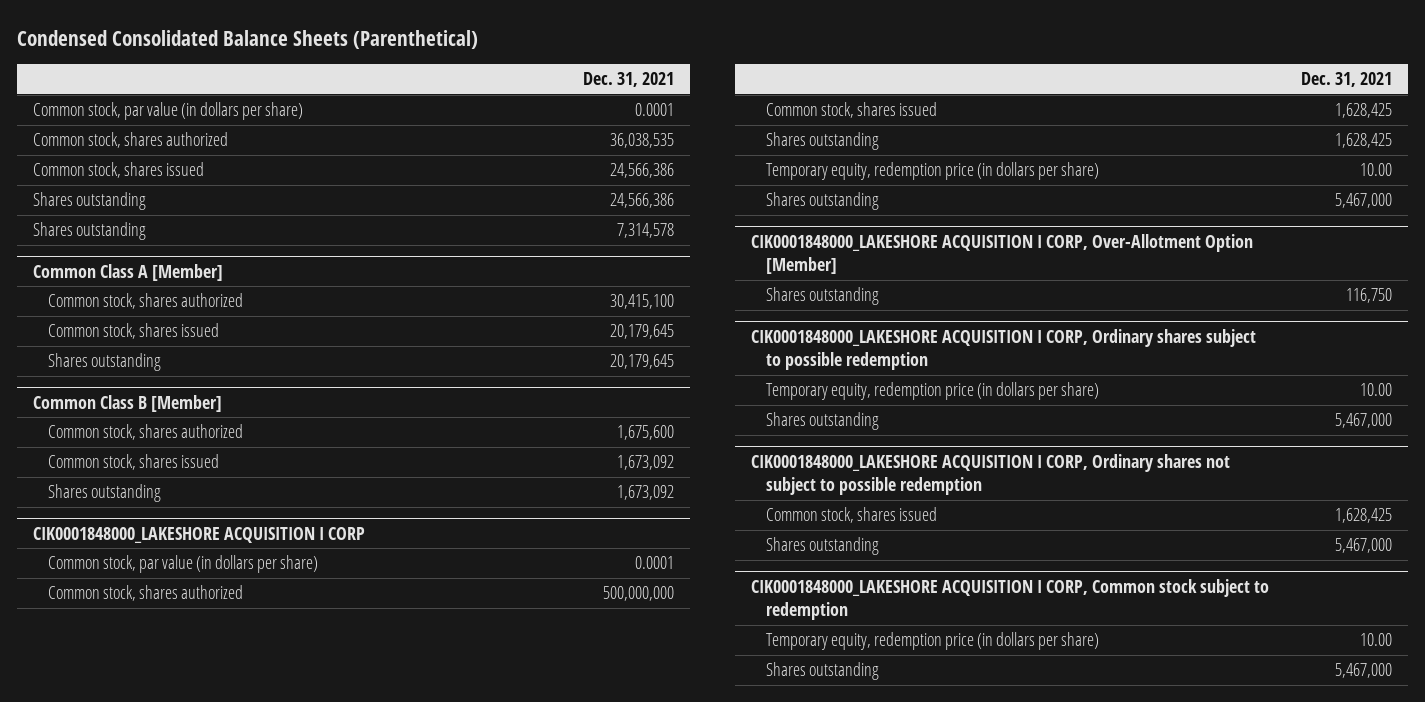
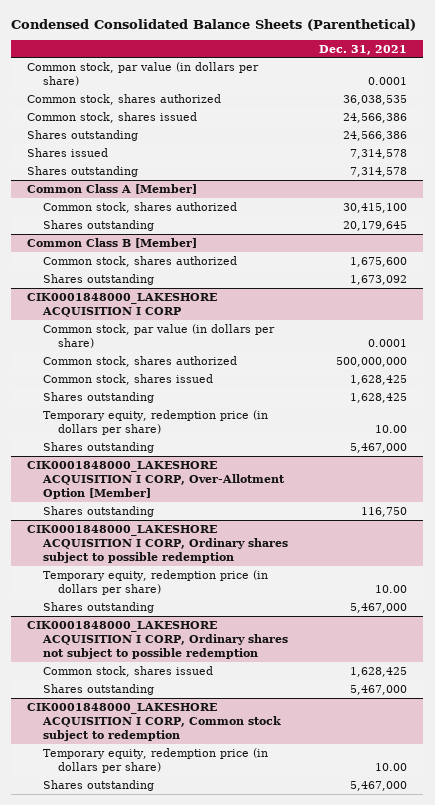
none -> [27,147,109,157] Shares issued
[48,323,220,340] Common stock, shares issued -> none
[48,454,220,471] Common stock, shares issued -> none

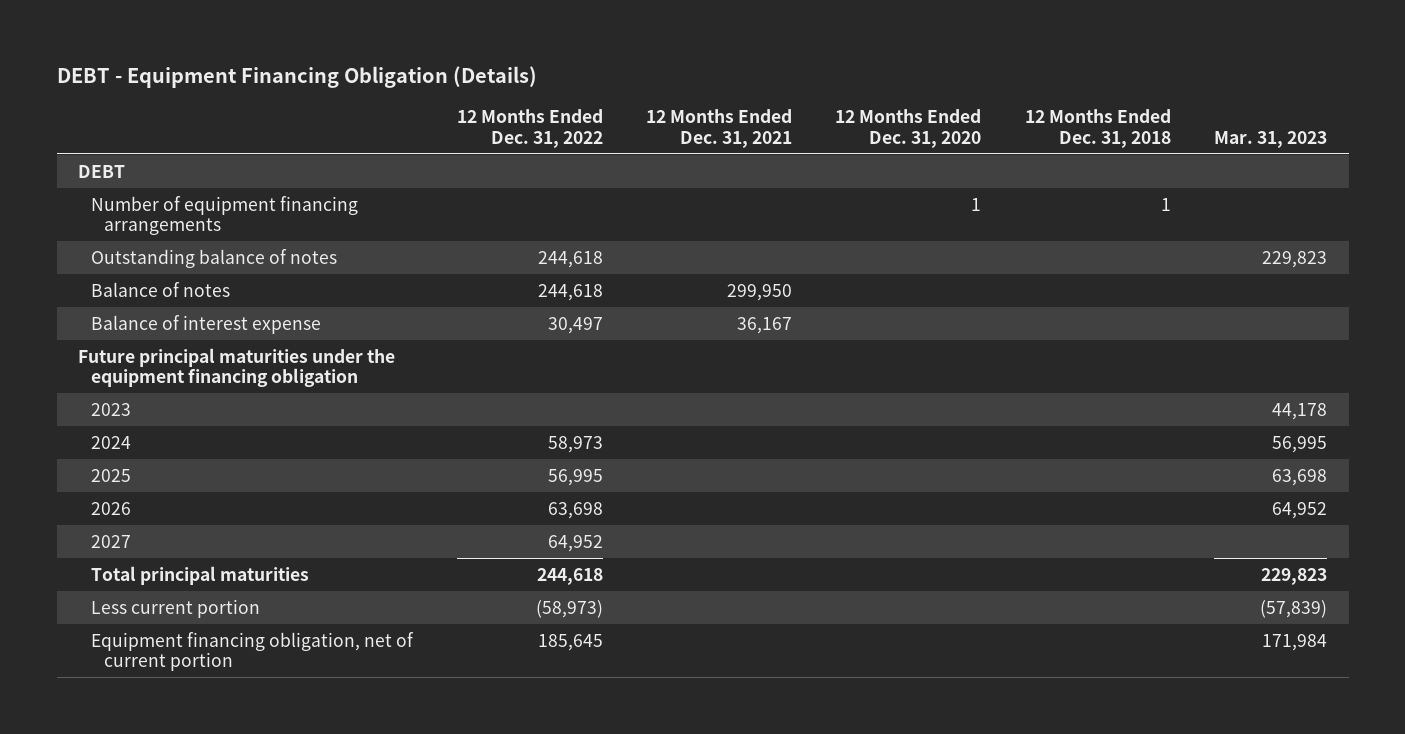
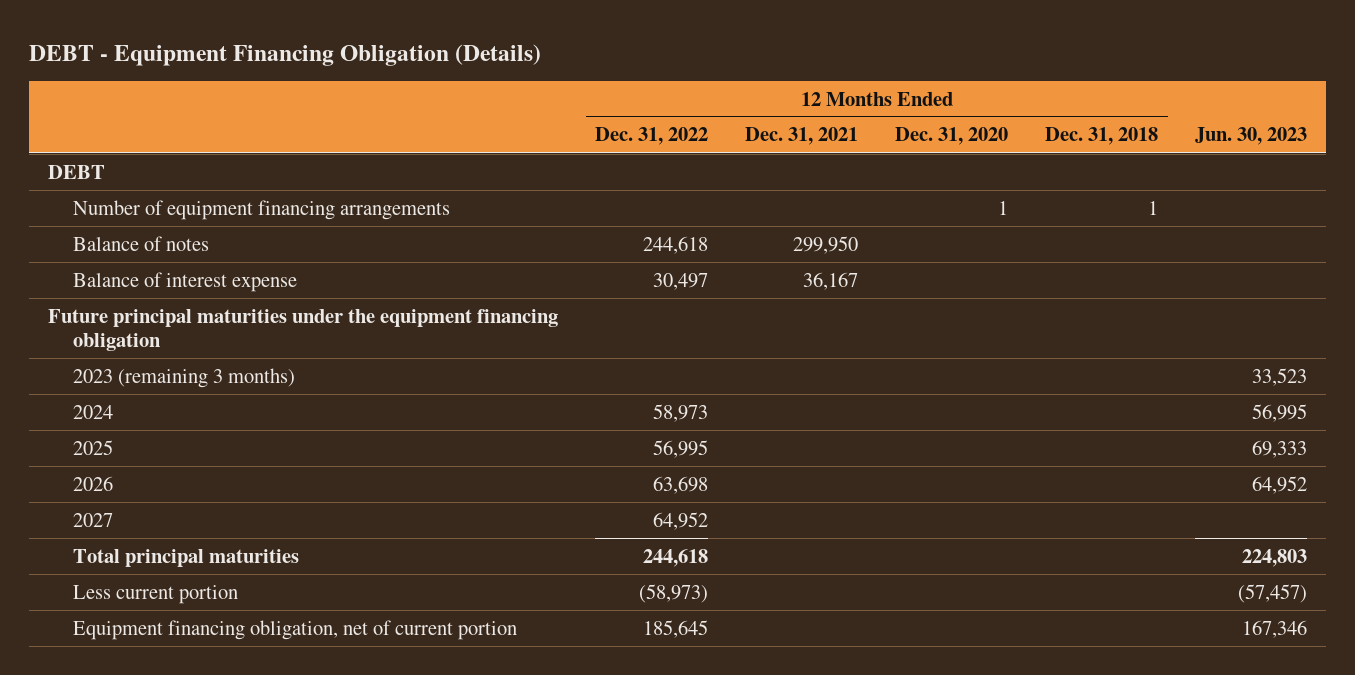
[1214,130,1328,148] Mar. 31, 2023 -> none
none -> [1195,127,1308,146] Jun. 30, 2023
[91,248,338,268] Outstanding balance of notes -> none
[91,402,132,416] 2023 -> [72,367,295,388] 2023 (remaining 3 months)

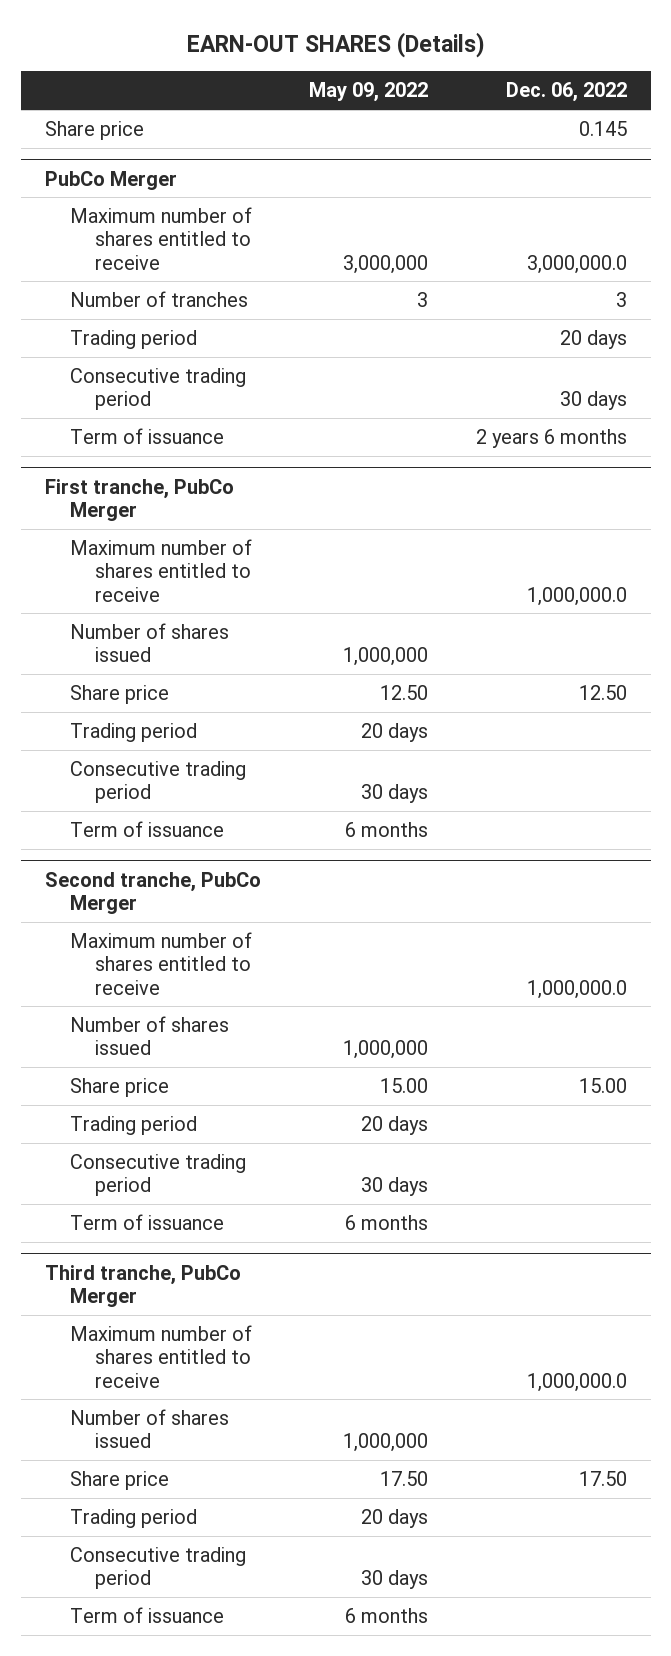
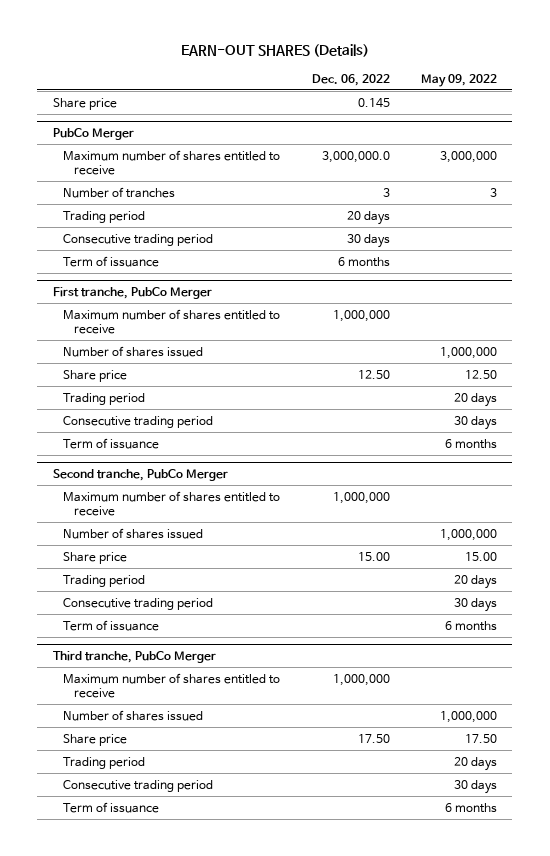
[475,428,627,448] 2 years 6 months -> [337,256,390,267] 6 months
[526,586,627,606] 1,000,000.0 -> [332,309,390,322] 1,000,000
[526,979,627,999] 1,000,000.0 -> [332,491,390,504] 1,000,000
[526,1372,627,1392] 1,000,000.0 -> [332,673,390,686] 1,000,000

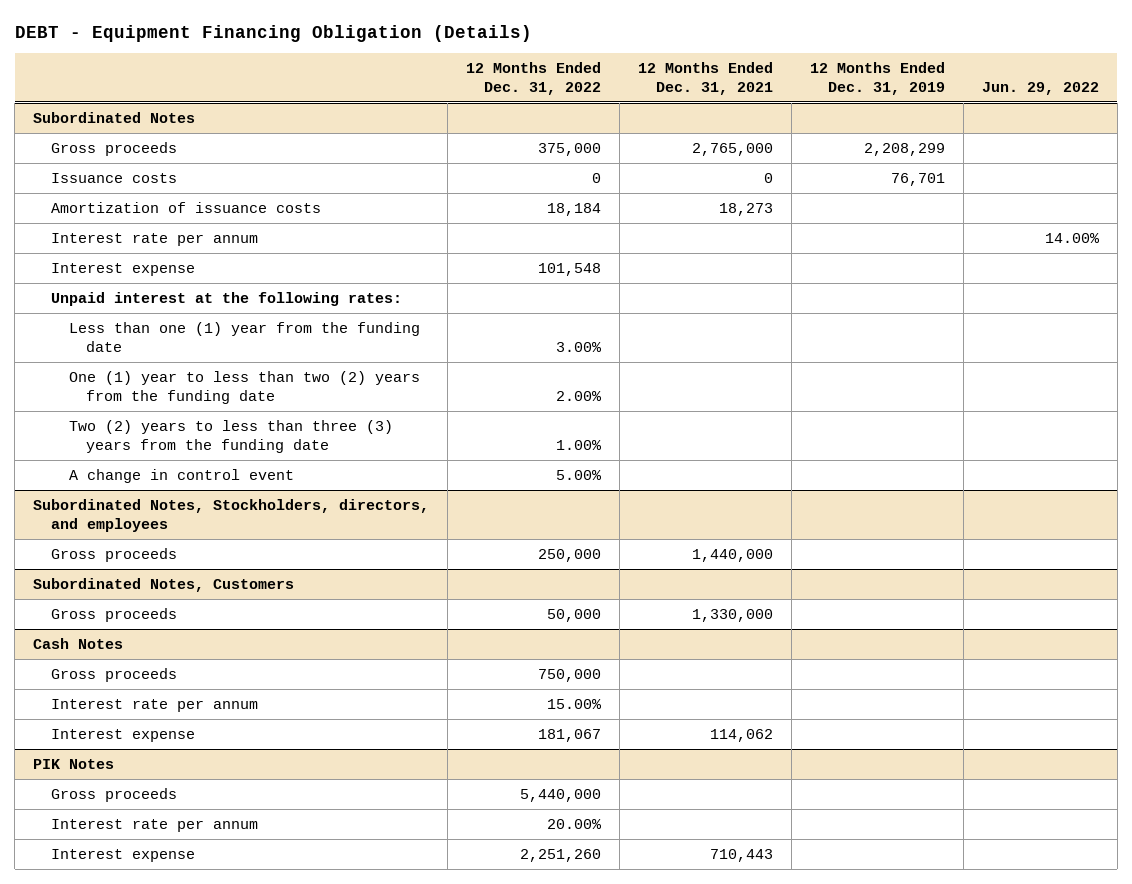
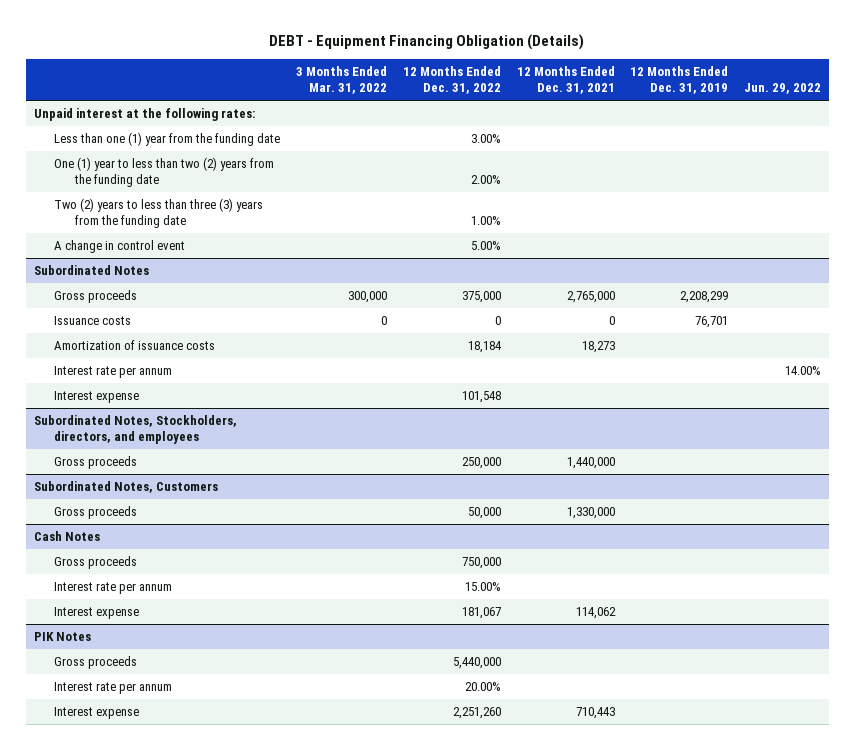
none -> [296,66,388,95] 3 Months Ended Mar. 31, 2022
none -> [33,108,255,122] Unpaid interest at the following rates:
none -> [54,132,281,147] Less than one (1) year from the funding date
none -> [54,157,275,188] One (1) year to less than two (2) years from the funding date
none -> [54,198,264,229] Two (2) years to less than three (3) years from the funding date
none -> [54,240,186,254] A change in control event
[50,291,402,306] Unpaid interest at the following rates: -> none
[68,321,420,352] Less than one (1) year from the funding date -> none
[68,370,420,404] One (1) year to less than two (2) years from the funding date -> none
[68,419,393,453] Two (2) years to less than three (3) years from the funding date -> none
[68,468,294,483] A change in control event -> none

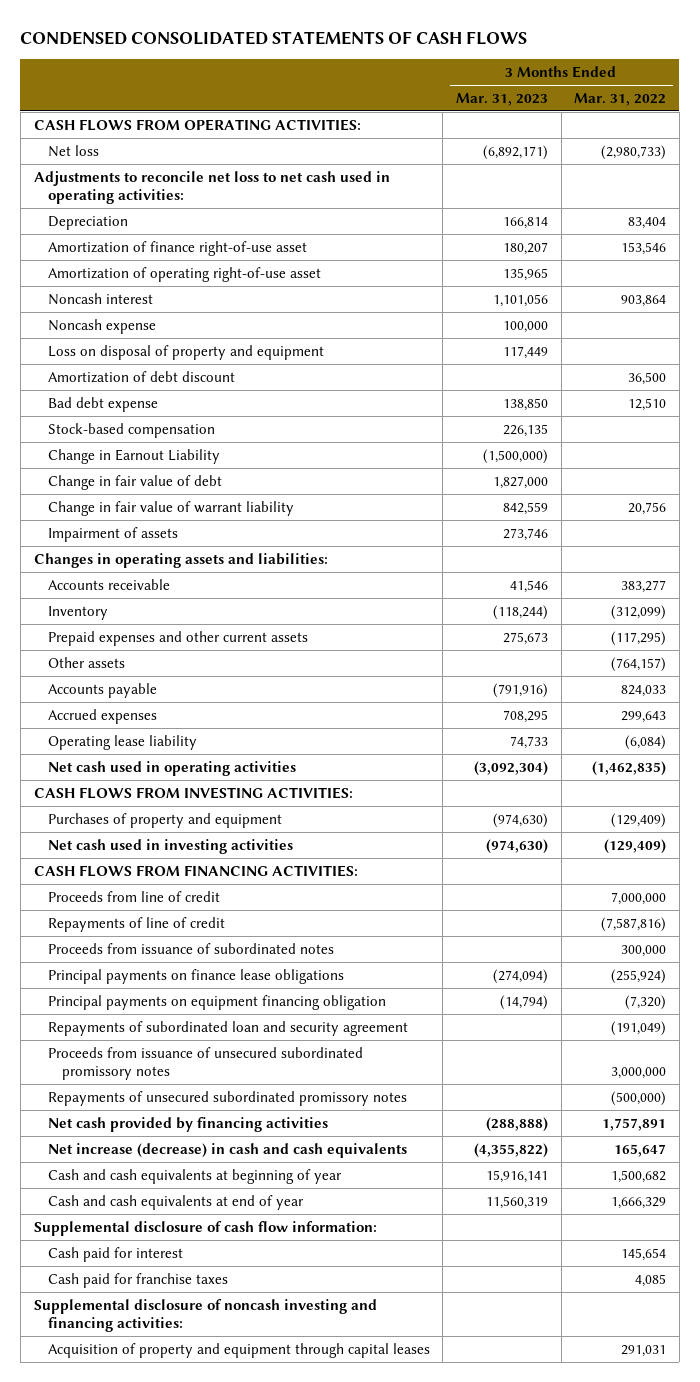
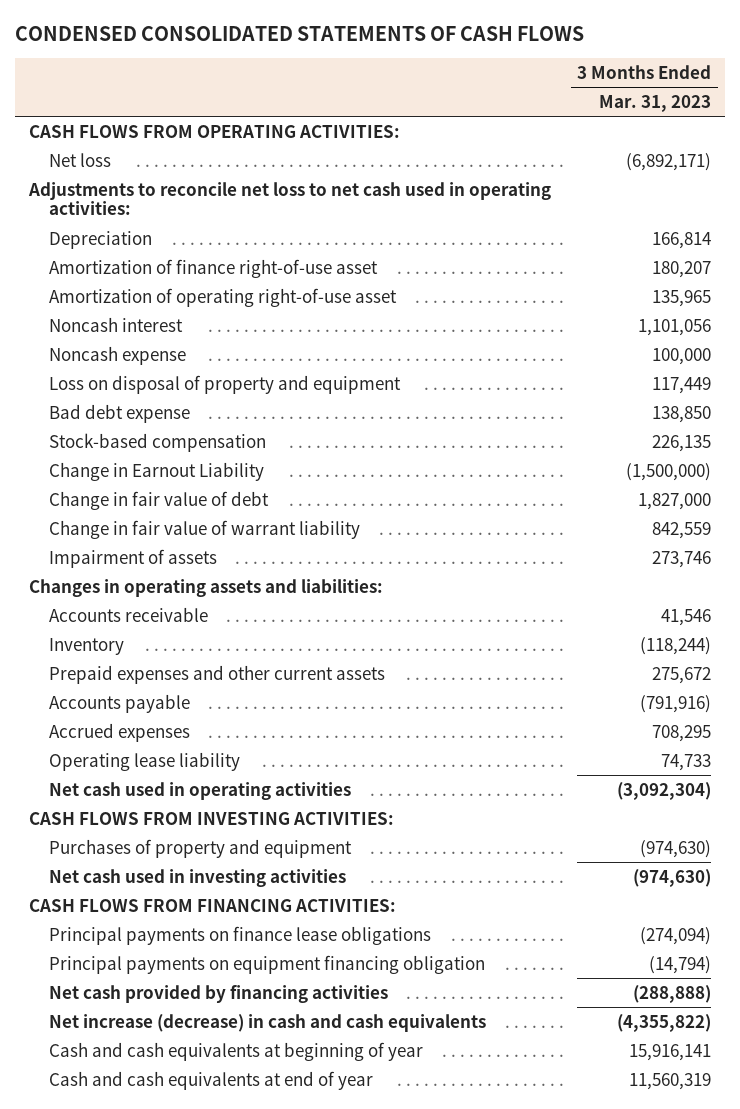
[574,92,667,106] Mar. 31, 2022 -> none
[47,370,235,383] Amortization of debt discount -> none
[47,656,125,668] Other assets -> none
[503,631,549,645] 275,673 -> [652,666,712,684] 275,672
[47,890,220,902] Proceeds from line of credit -> none
[47,916,225,932] Repayments of line of credit -> none
[47,942,334,954] Proceeds from issuance of subordinated notes -> none
[47,1020,408,1036] Repayments of subordinated loan and security agreement -> none
[47,1046,363,1081] Proceeds from issuance of unsecured subordinated promissory notes -> none
[47,1090,407,1106] Repayments of unsecured subordinated promissory notes -> none
[33,1220,377,1236] Supplemental disclosure of cash flow information: -> none
[47,1246,183,1262] Cash paid for interest -> none
[47,1272,228,1288] Cash paid for franchise taxes -> none
[33,1298,377,1333] Supplemental disclosure of noncash investing and financing activities: -> none
[47,1342,430,1358] Acquisition of property and equipment through capital leases -> none

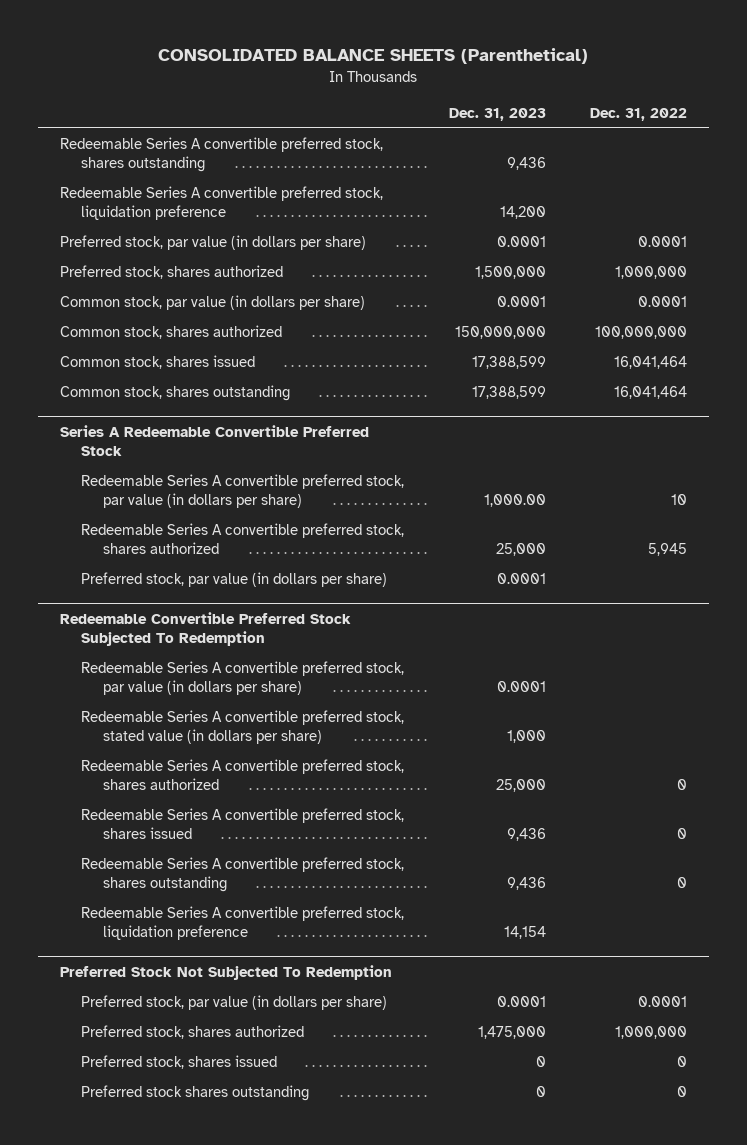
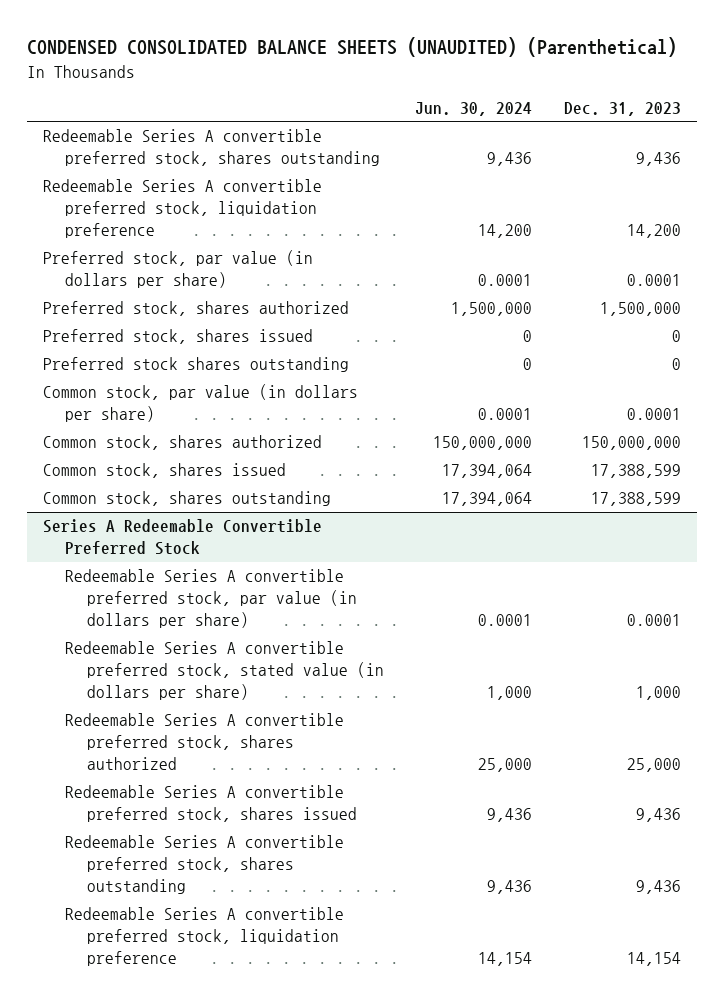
[158,48,589,65] CONSOLIDATED BALANCE SHEETS (Parenthetical) -> [26,37,677,58] CONDENSED CONSOLIDATED BALANCE SHEETS (UNAUDITED) (Parenthetical)
[589,107,687,121] Dec. 31, 2022 -> none
none -> [415,102,533,117] Jun. 30, 2024
none -> [42,329,313,345] Preferred stock, shares issued
none -> [42,357,349,373] Preferred stock shares outstanding
[81,474,405,509] Redeemable Series A convertible preferred stock, par value (in dollars per share) -> none
[81,523,405,555] Redeemable Series A convertible preferred stock, shares authorized -> none
[81,572,388,588] Preferred stock, par value (in dollars per share) -> none
[59,611,351,646] Redeemable Convertible Preferred Stock Subjected To Redemption -> none
[59,964,392,980] Preferred Stock Not Subjected To Redemption -> none
[81,995,388,1011] Preferred stock, par value (in dollars per share) -> none
[81,1025,305,1040] Preferred stock, shares authorized -> none
[81,1055,278,1070] Preferred stock, shares issued -> none
[81,1085,310,1102] Preferred stock shares outstanding -> none

